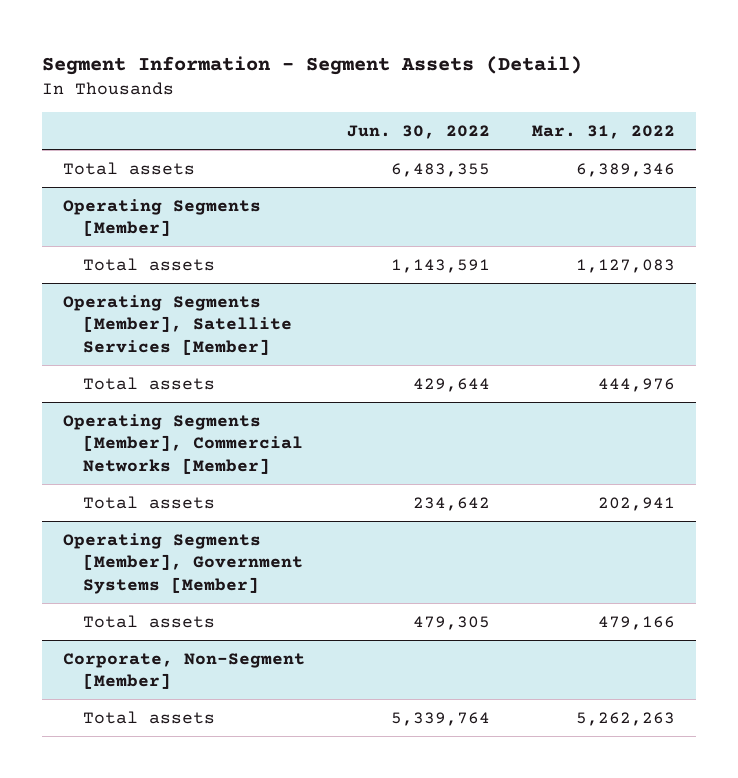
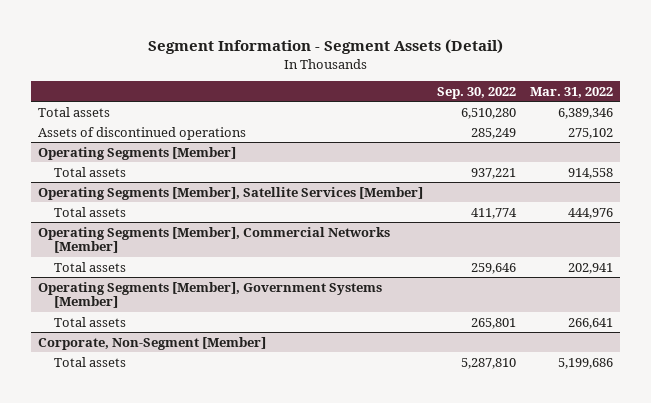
[347,124,491,139] Jun. 30, 2022 -> none
none -> [437,87,517,100] Sep. 30, 2022
none -> [38,126,247,140] Assets of discontinued operations
[575,258,675,273] 1,127,083 -> [568,167,614,179] 914,558
[597,615,675,630] 479,166 -> [568,317,614,329] 266,641
[575,711,675,726] 5,262,263 -> [558,357,614,369] 5,199,686

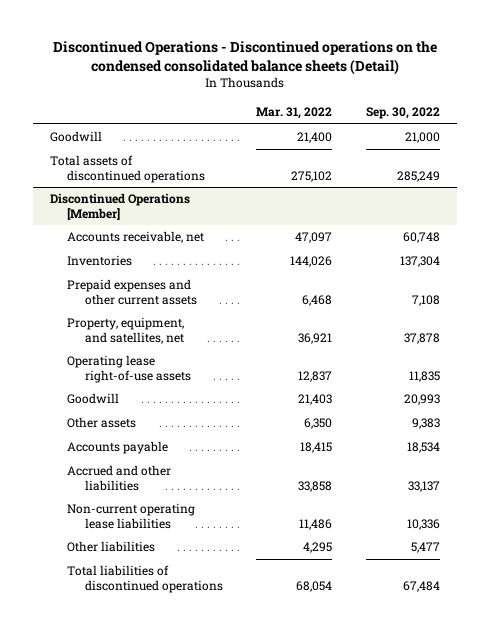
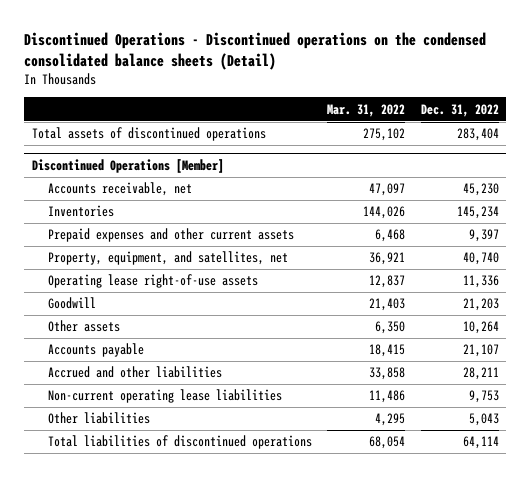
[365,106,440,119] Sep. 30, 2022 -> none
none -> [420,103,499,117] Dec. 31, 2022
[49,131,102,143] Goodwill -> none

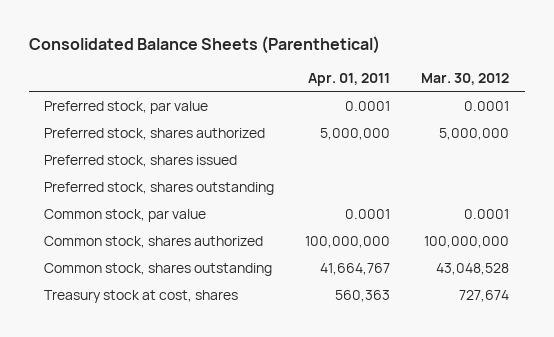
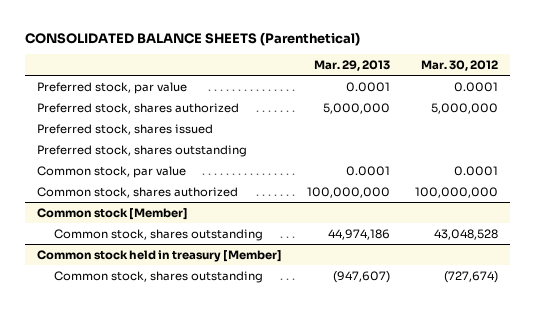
[28,36,380,55] Consolidated Balance Sheets (Parenthetical) -> [24,31,360,46] CONSOLIDATED BALANCE SHEETS (Parenthetical)
[308,72,391,86] Apr. 01, 2011 -> none
none -> [314,59,391,71] Mar. 29, 2013
none -> [37,207,189,220] Common stock [Member]
[44,289,239,303] Treasury stock at cost, shares -> none
none -> [37,249,283,262] Common stock held in treasury [Member]
none -> [54,270,264,283] Common stock, shares outstanding

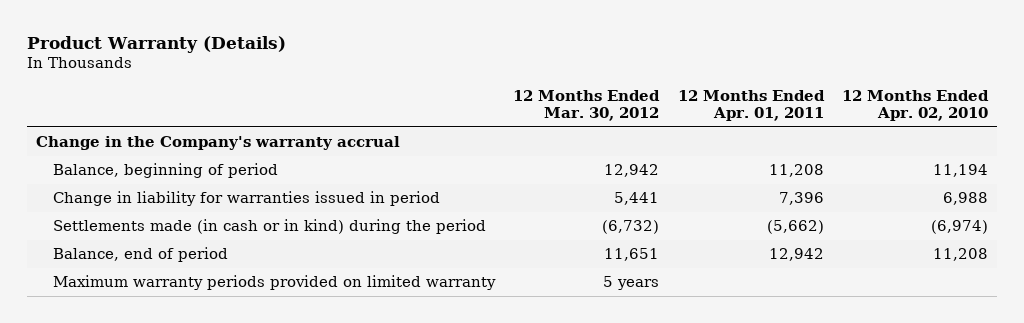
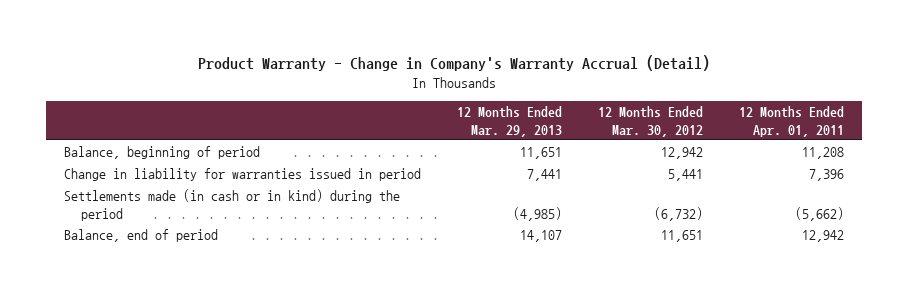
[26,35,286,53] Product Warranty (Details) -> [197,54,710,71] Product Warranty - Change in Company's Warranty Accrual (Detail)
[841,90,989,122] 12 Months Ended Apr. 02, 2010 -> none
none -> [456,106,562,137] 12 Months Ended Mar. 29, 2013
[35,136,400,151] Change in the Company's warranty accrual -> none
[52,275,496,291] Maximum warranty periods provided on limited warranty -> none

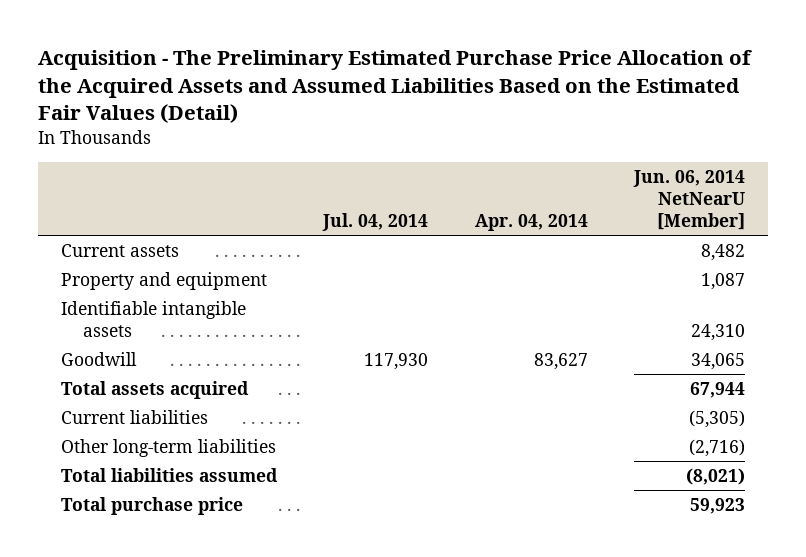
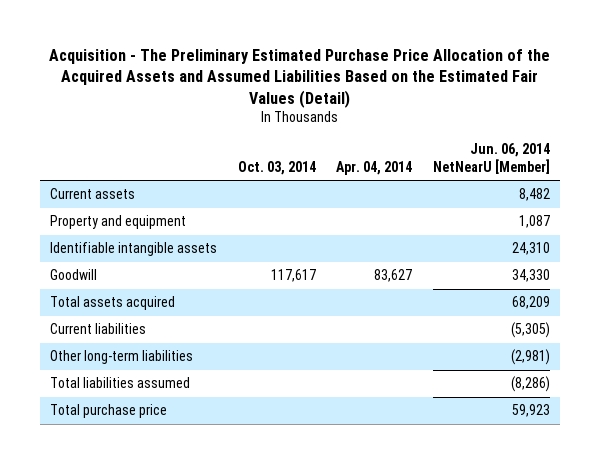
[322,213,429,232] Jul. 04, 2014 -> none
none -> [237,160,316,175] Oct. 03, 2014
[690,352,745,370] 34,065 -> [511,269,550,283] 34,330
[689,381,745,398] 67,944 -> [511,296,550,310] 68,209
[688,438,745,457] (2,716) -> [510,349,550,366] (2,981)
[685,467,745,485] (8,021) -> [510,376,550,393] (8,286)

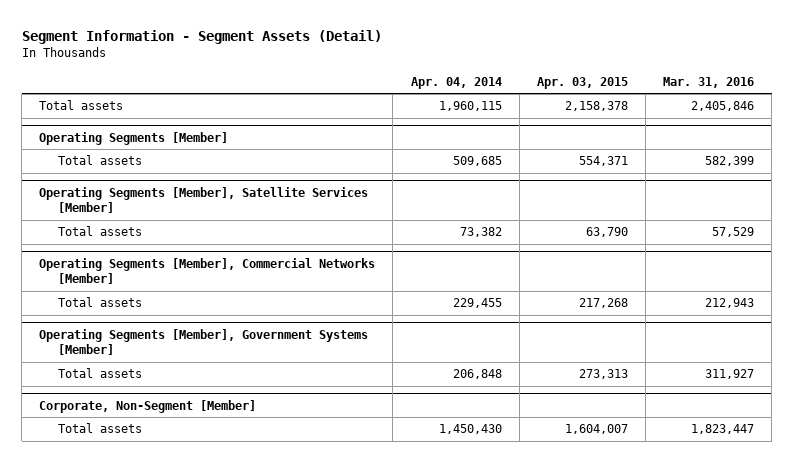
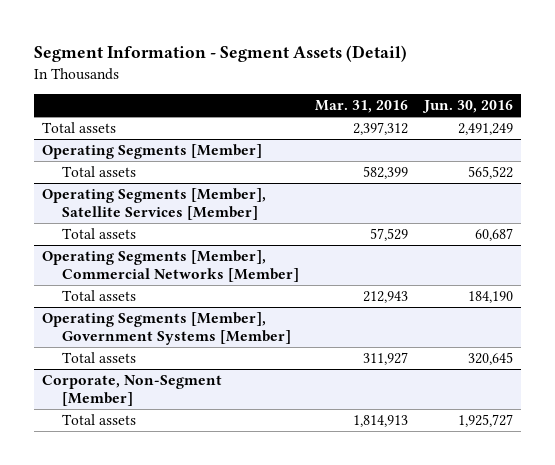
[410,76,502,89] Apr. 04, 2014 -> none
[536,76,628,89] Apr. 03, 2015 -> none
none -> [421,100,513,114] Jun. 30, 2016
[691,101,755,112] 2,405,846 -> [353,122,409,136] 2,397,312
[691,424,755,435] 1,823,447 -> [353,415,409,428] 1,814,913

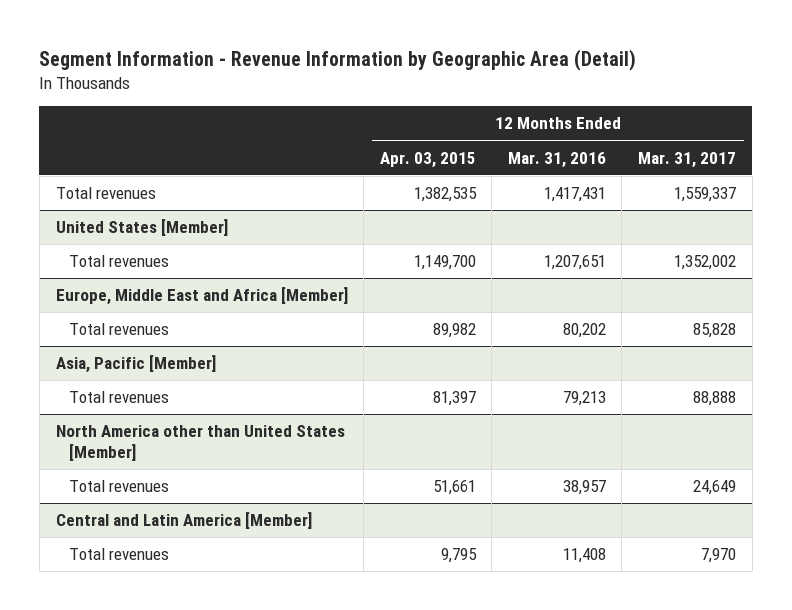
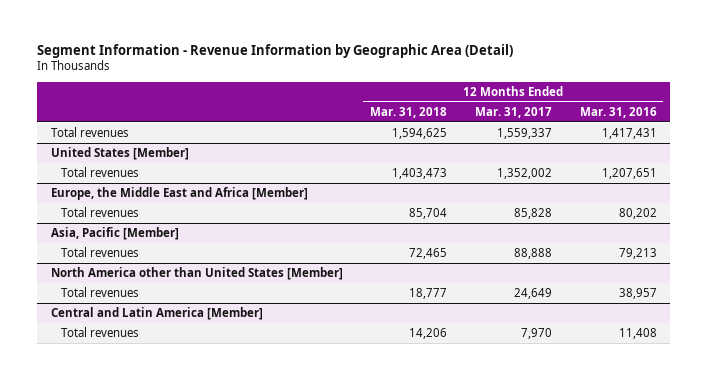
[379,151,476,168] Apr. 03, 2015 -> none
none -> [370,106,448,118] Mar. 31, 2018
[55,287,348,306] Europe, Middle East and Africa [Member] -> [50,187,308,201] Europe, the Middle East and Africa [Member]

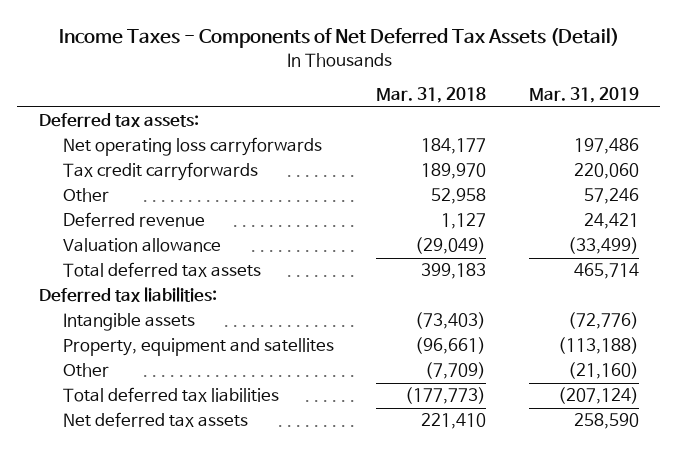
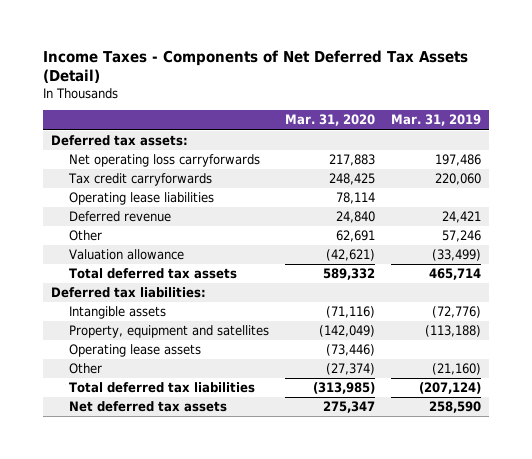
[376,87,487,104] Mar. 31, 2018 -> none
none -> [285,114,376,127] Mar. 31, 2020
none -> [69,192,215,206] Operating lease liabilities
[63,188,110,203] Other -> [69,230,103,242] Other
none -> [69,344,202,358] Operating lease assets

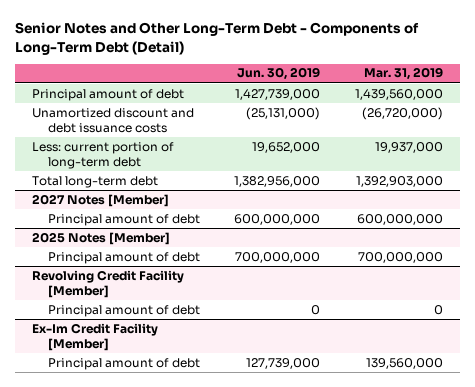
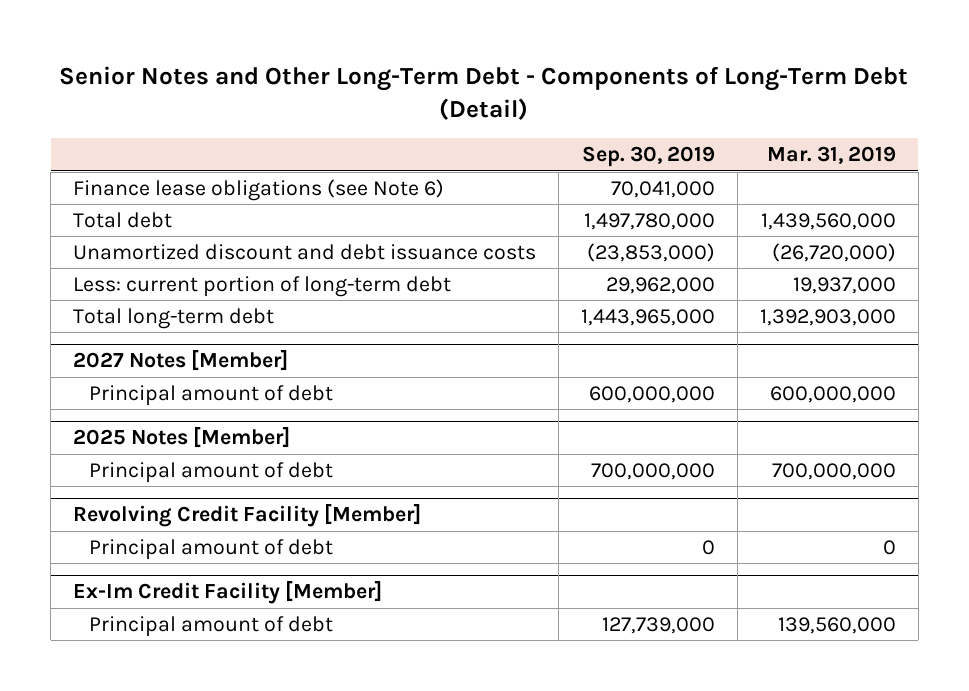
[237,67,321,81] Jun. 30, 2019 -> none
none -> [581,146,715,168] Sep. 30, 2019
none -> [72,178,444,201] Finance lease obligations (see Note 6)
[32,88,185,101] Principal amount of debt -> [72,211,172,228] Total debt

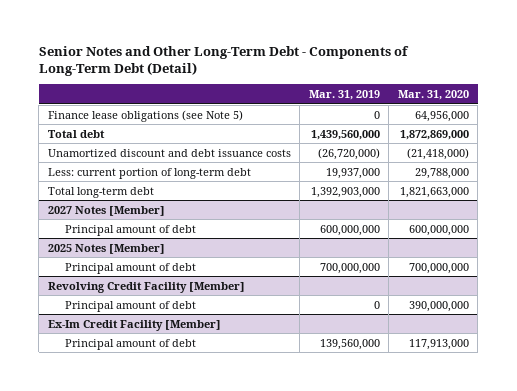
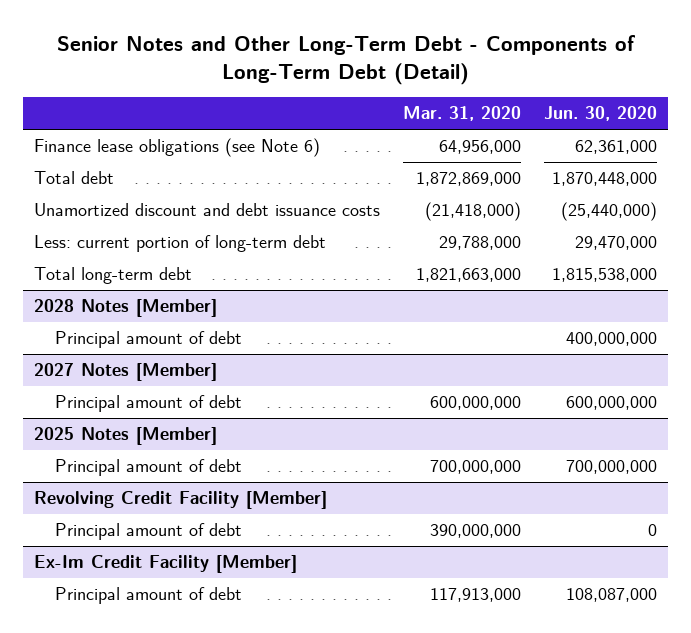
[308,90,380,101] Mar. 31, 2019 -> none
none -> [544,106,658,122] Jun. 30, 2020
[47,109,243,122] Finance lease obligations (see Note 5) -> [34,138,321,158] Finance lease obligations (see Note 6)
none -> [34,299,218,318] 2028 Notes [Member]
none -> [54,331,242,349] Principal amount of debt

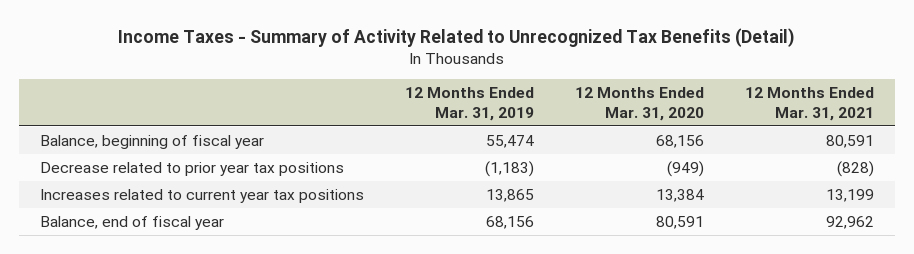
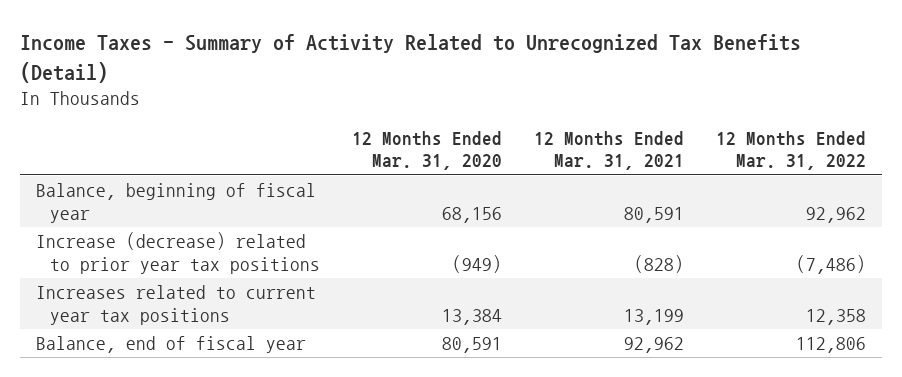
[404,86,534,121] 12 Months Ended Mar. 31, 2019 -> none
none -> [715,130,866,171] 12 Months Ended Mar. 31, 2022
[39,161,344,176] Decrease related to prior year tax positions -> [35,232,321,274] Increase (decrease) related to prior year tax positions

